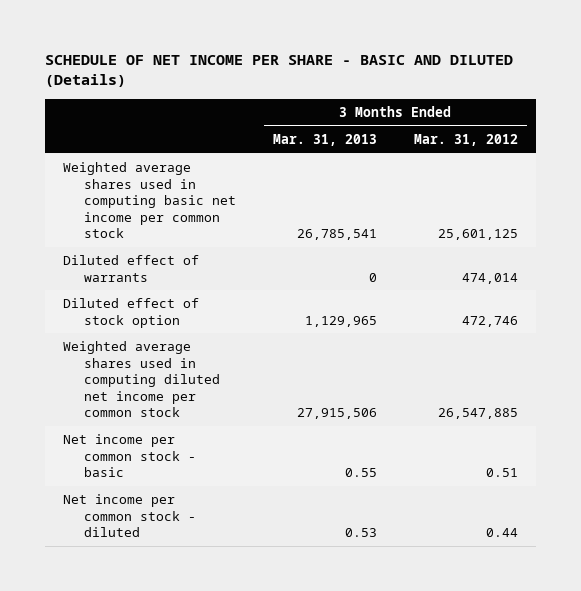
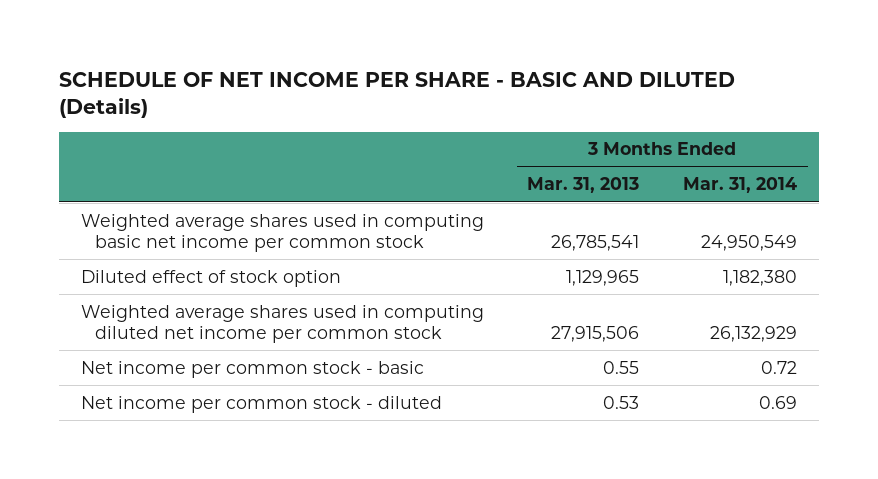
[413,133,518,146] Mar. 31, 2012 -> none
none -> [682,177,797,194] Mar. 31, 2014
[63,255,200,282] Diluted effect of warrants -> none

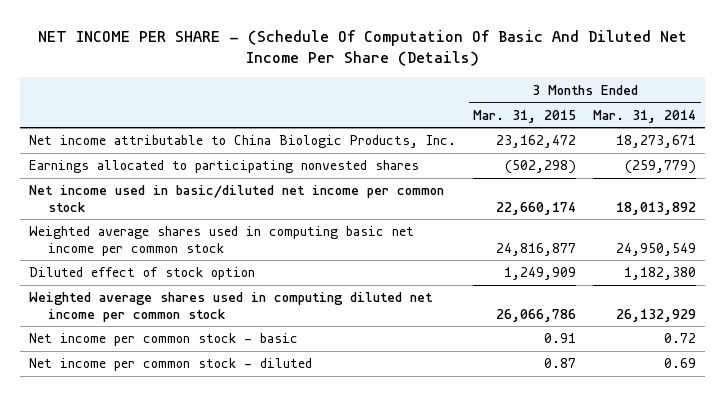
[59,71,736,119] SCHEDULE OF NET INCOME PER SHARE - BASIC AND DILUTED (Details) -> [37,29,687,67] NET INCOME PER SHARE - (Schedule Of Computation Of Basic And Diluted Net Income Per Share (Details)
[527,177,640,194] Mar. 31, 2013 -> none
none -> [473,109,577,123] Mar. 31, 2015
none -> [28,135,456,149] Net income attributable to China Biologic Products, Inc.
none -> [28,160,419,174] Earnings allocated to participating nonvested shares
none -> [28,185,444,212] Net income used in basic/diluted net income per common stock

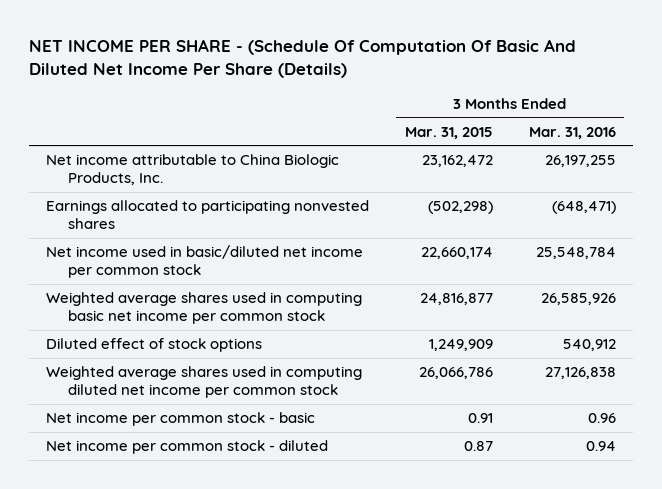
[593,109,697,123] Mar. 31, 2014 -> none
none -> [528,126,616,139] Mar. 31, 2016
[28,267,255,281] Diluted effect of stock option -> [46,338,263,353] Diluted effect of stock options

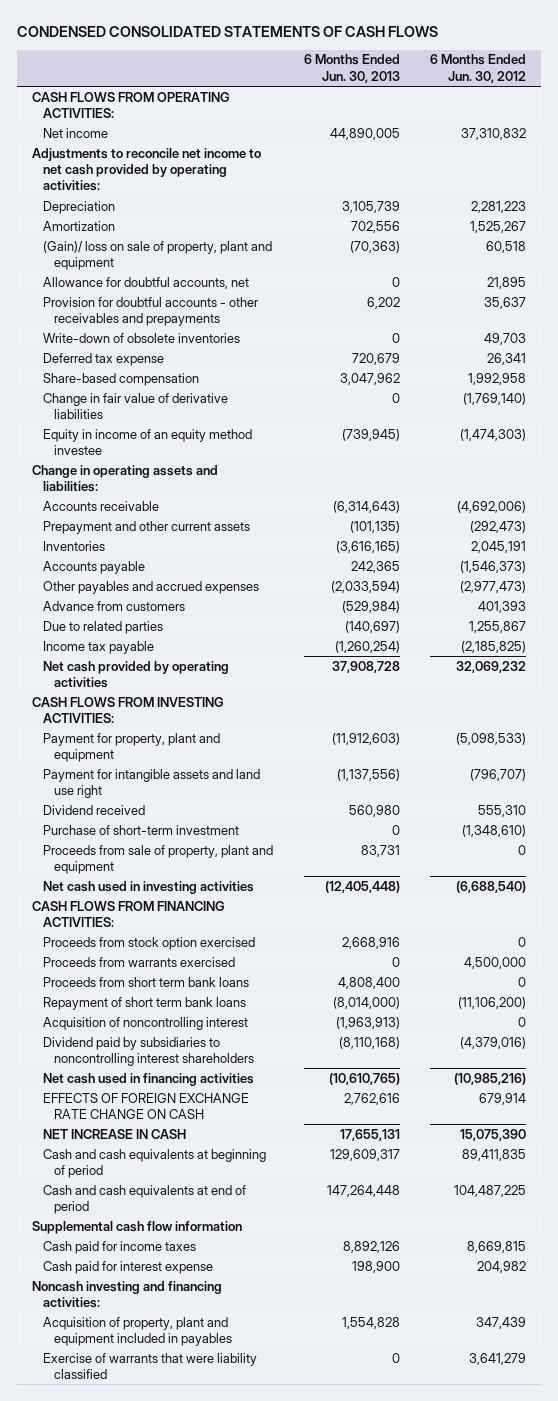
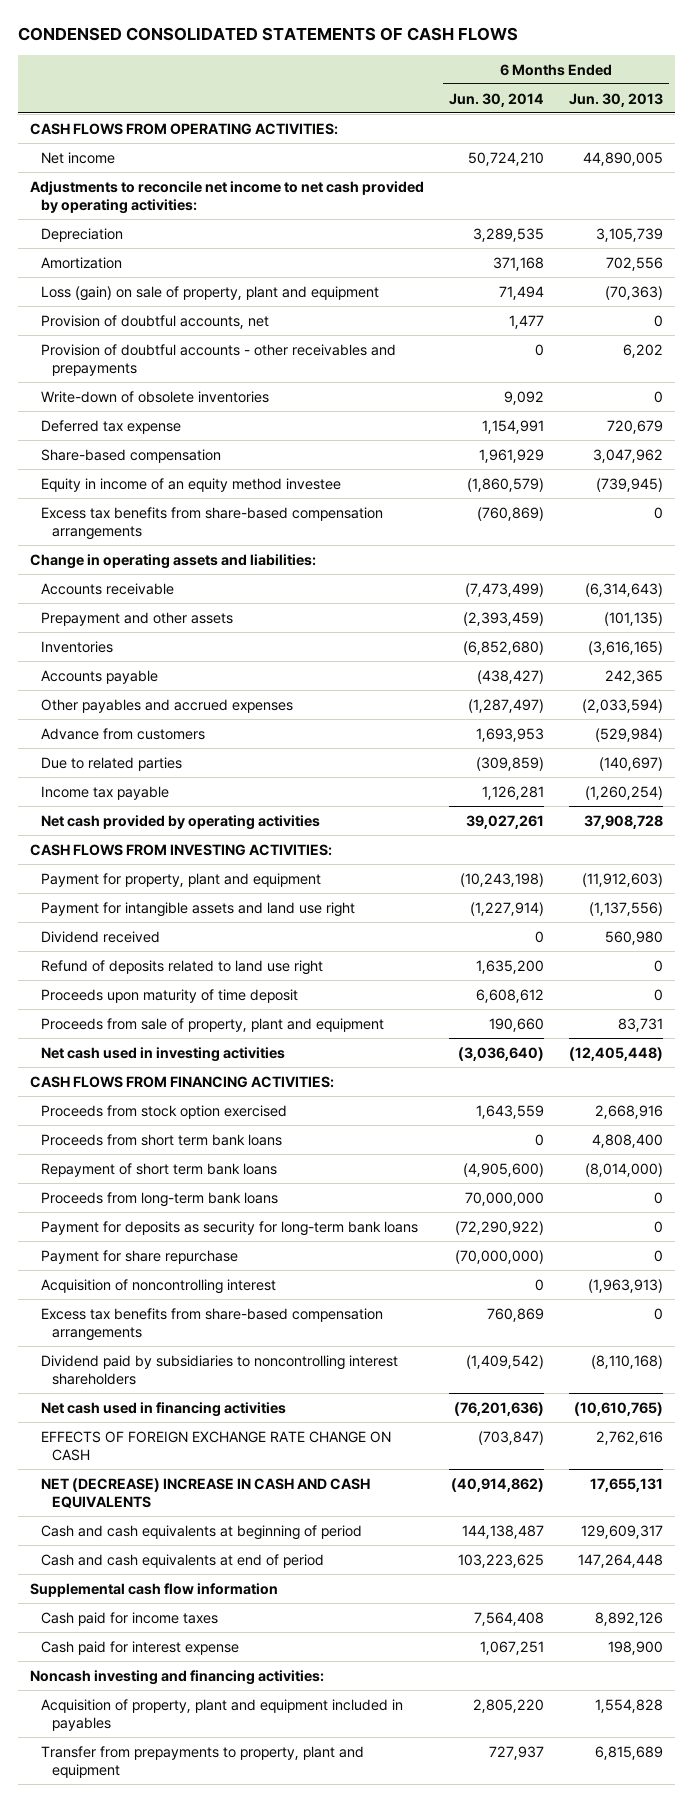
[429,54,526,83] 6 Months Ended Jun. 30, 2012 -> none
none -> [448,92,544,107] Jun. 30, 2014
[43,276,250,289] Allowance for doubtful accounts, net -> none
[43,240,273,271] (Gain)/ loss on sale of property, plant and equipment -> [41,285,380,301] Loss (gain) on sale of property, plant and equipment
none -> [41,314,270,329] Provision of doubtful accounts, net
[43,296,259,327] Provision for doubtful accounts - other receivables and prepayments -> [41,343,397,376] Provision of doubtful accounts - other receivables and prepayments
[43,392,229,420] Change in fair value of derivative liabilities -> none
none -> [41,506,384,540] Excess tax benefits from share-based compensation arrangements
[43,520,251,534] Prepayment and other current assets -> [41,611,234,626] Prepayment and other assets
[43,824,240,835] Purchase of short-term investment -> none
none -> [41,959,324,975] Refund of deposits related to land use right
none -> [41,988,299,1003] Proceeds upon maturity of time deposit
[43,956,236,967] Proceeds from warrants exercised -> none
none -> [41,1191,279,1207] Proceeds from long-term bank loans
none -> [41,1220,419,1236] Payment for deposits as security for long-term bank loans
none -> [41,1249,239,1264] Payment for share repurchase
none -> [41,1307,384,1341] Excess tax benefits from share-based compensation arrangements
[43,1128,187,1139] NET INCREASE IN CASH -> [41,1477,371,1508] NET (DECREASE) INCREASE IN CASH AND CASH EQUIVALENTS
[43,1352,258,1380] Exercise of warrants that were liability classified -> none
none -> [41,1745,365,1778] Transfer from prepayments to property, plant and equipment

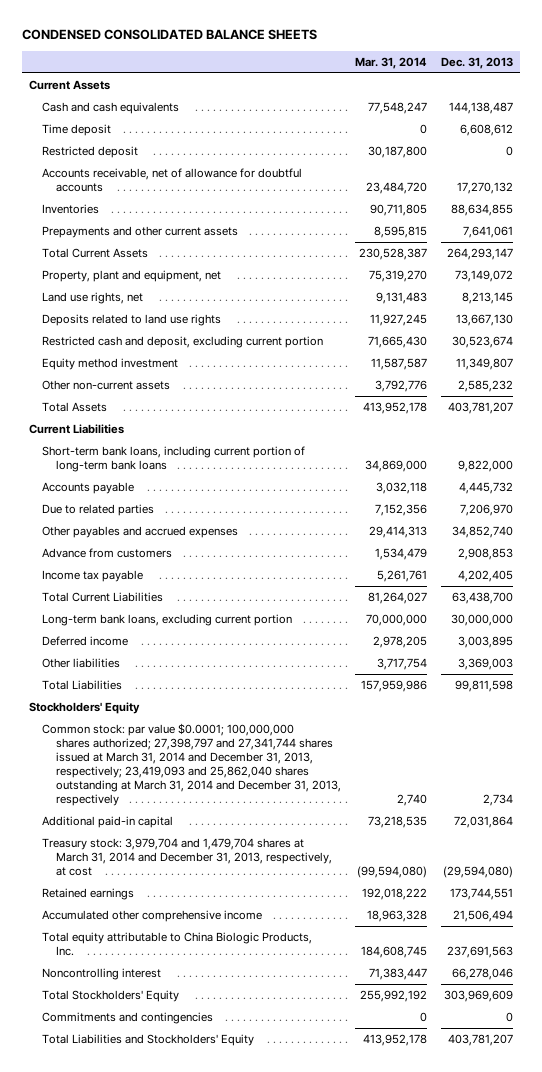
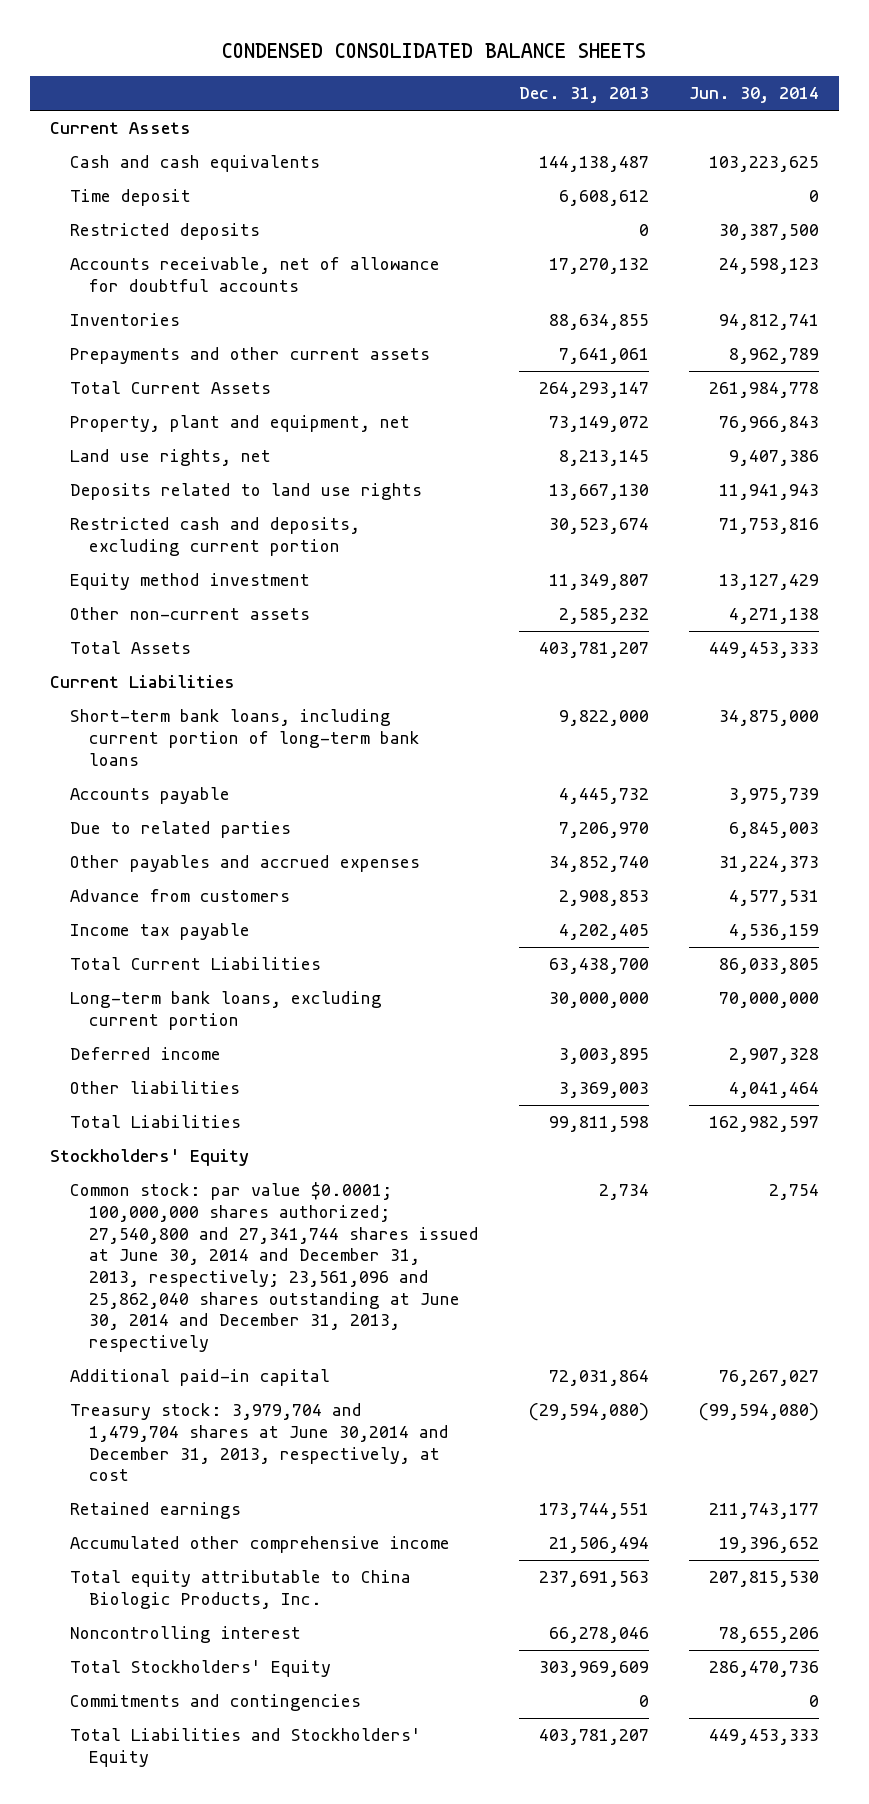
[354,56,427,69] Mar. 31, 2014 -> none
none -> [688,86,819,103] Jun. 30, 2014
[42,145,139,158] Restricted deposit -> [69,223,260,241] Restricted deposits
[42,335,324,348] Restricted cash and deposit, excluding current portion -> [69,517,360,557] Restricted cash and deposits, excluding current portion
[42,722,342,807] Common stock: par value $0.0001; 100,000,000 shares authorized; 27,398,797 and 27,341,744 shares issued at March 31, 2014 and December 31, 2013, respectively; 23,419,093 and 25,862,040 shares outstanding at March 31, 2014 and December 31, 2013, respectively -> [69,1182,480,1352] Common stock: par value $0.0001; 100,000,000 shares authorized; 27,540,800 and 27,341,744 shares issued at June 30, 2014 and December 31, 2013, respectively; 23,561,096 and 25,862,040 shares outstanding at June 30, 2014 and December 31, 2013, respectively
[42,837,333,877] Treasury stock: 3,979,704 and 1,479,704 shares at March 31, 2014 and December 31, 2013, respectively, at cost -> [69,1403,450,1482] Treasury stock: 3,979,704 and 1,479,704 shares at June 30,2014 and December 31, 2013, respectively, at cost

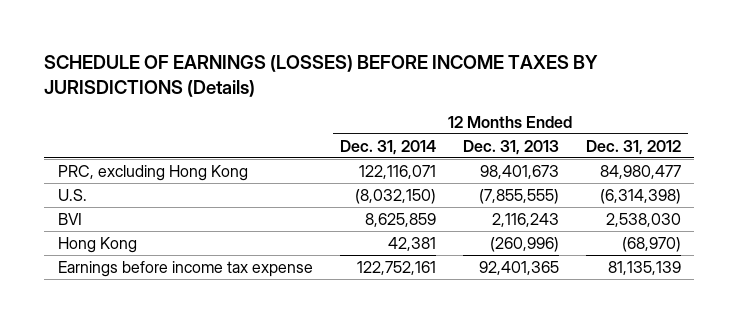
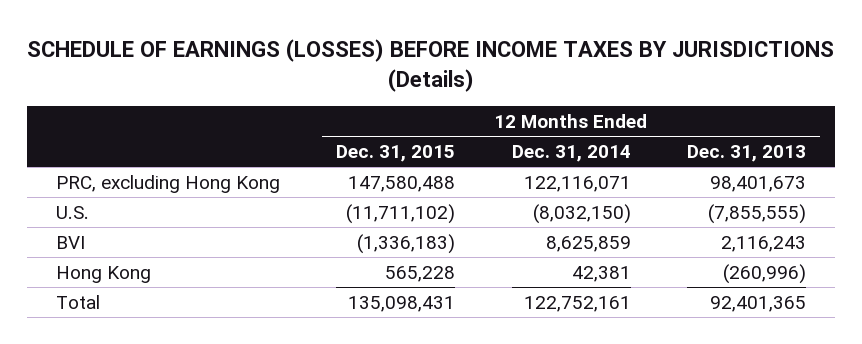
[585,139,681,155] Dec. 31, 2012 -> none
none -> [336,144,456,162] Dec. 31, 2015
[57,260,313,277] Earnings before income tax expense -> [55,294,100,309] Total

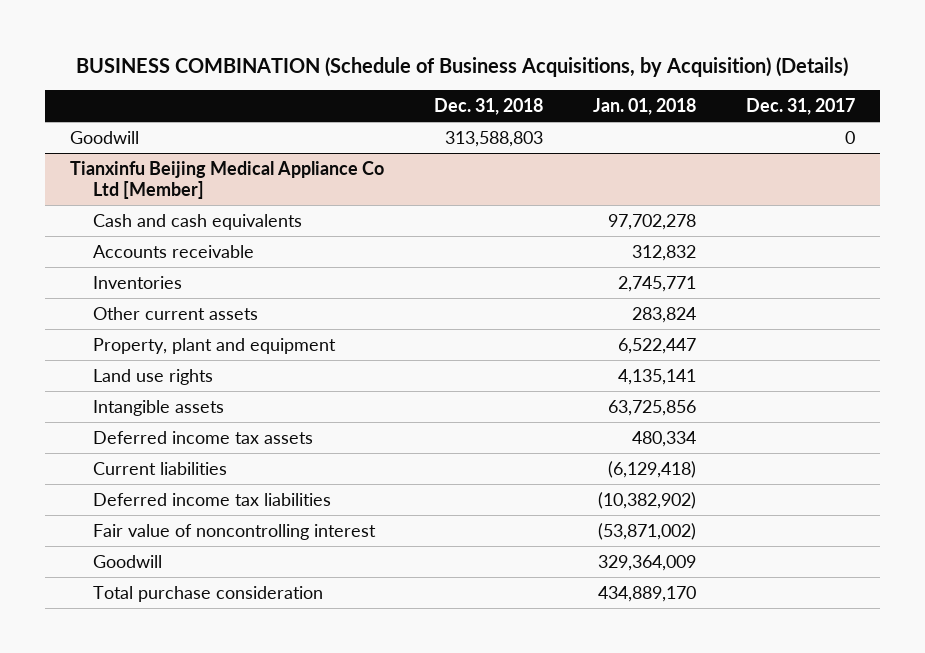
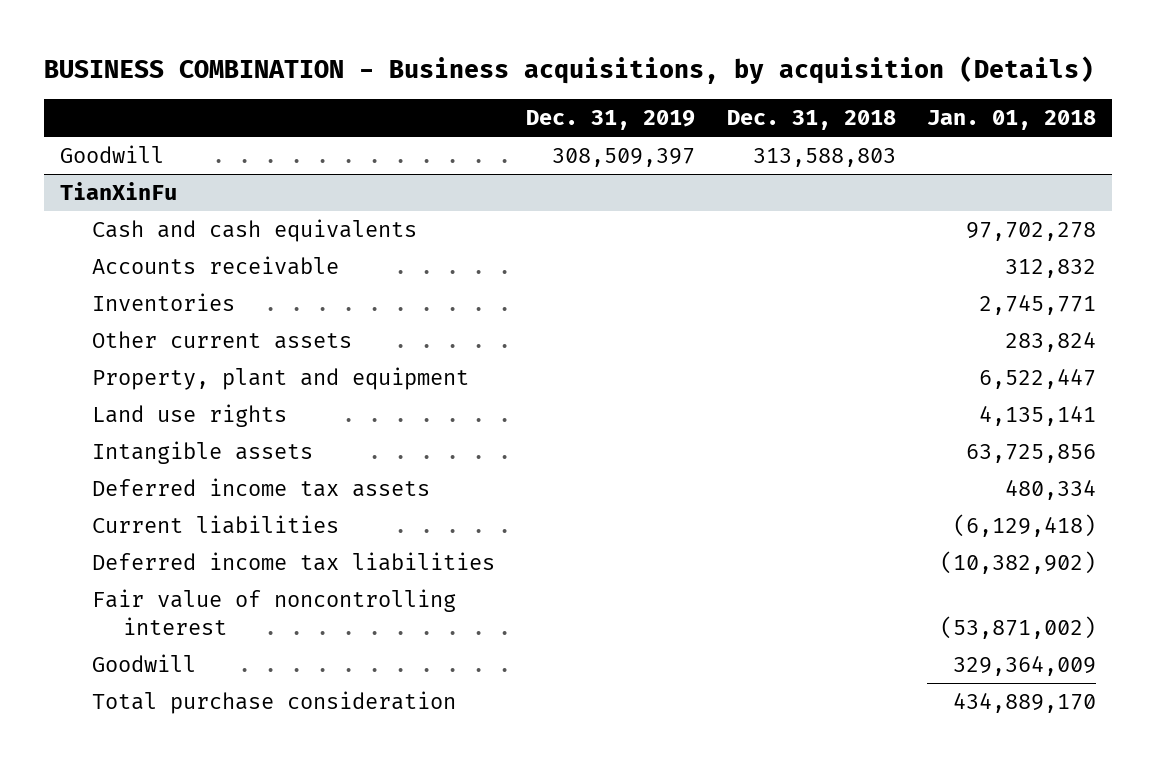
[76,56,849,77] BUSINESS COMBINATION (Schedule of Business Acquisitions, by Acquisition) (Details) -> [44,55,1095,84] BUSINESS COMBINATION - Business acquisitions, by acquisition (Details)
[745,97,855,115] Dec. 31, 2017 -> none
none -> [526,110,696,131] Dec. 31, 2019
[70,160,385,200] Tianxinfu Beijing Medical Appliance Co Ltd [Member] -> [60,182,178,201] TianXinFu

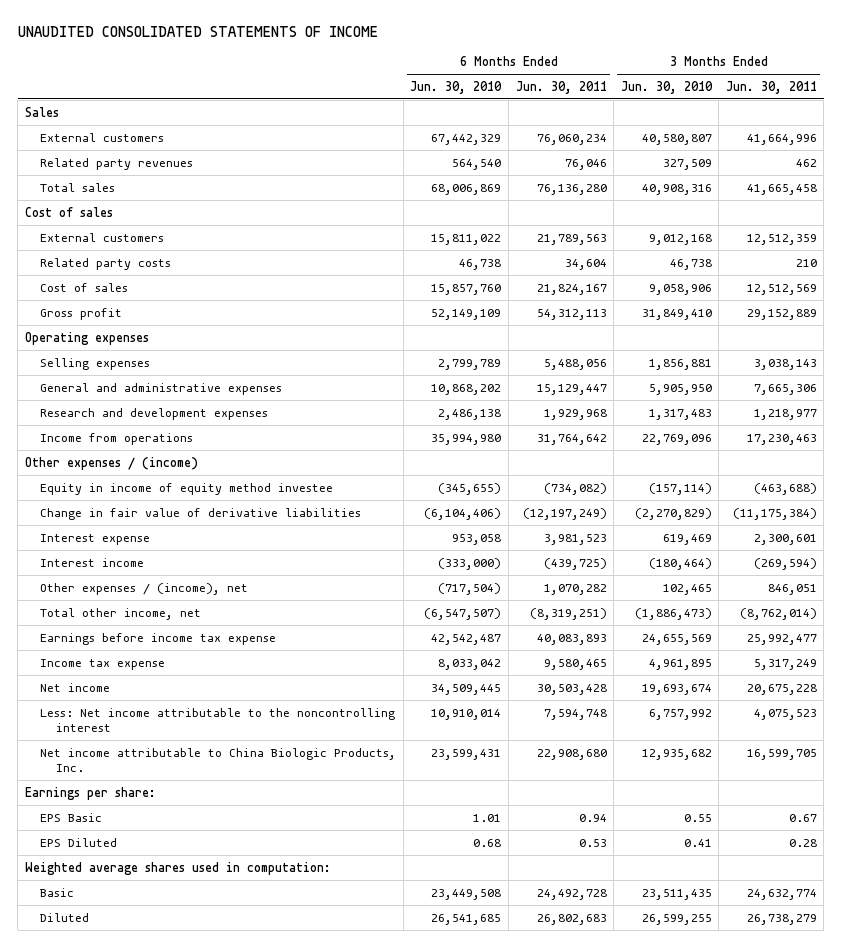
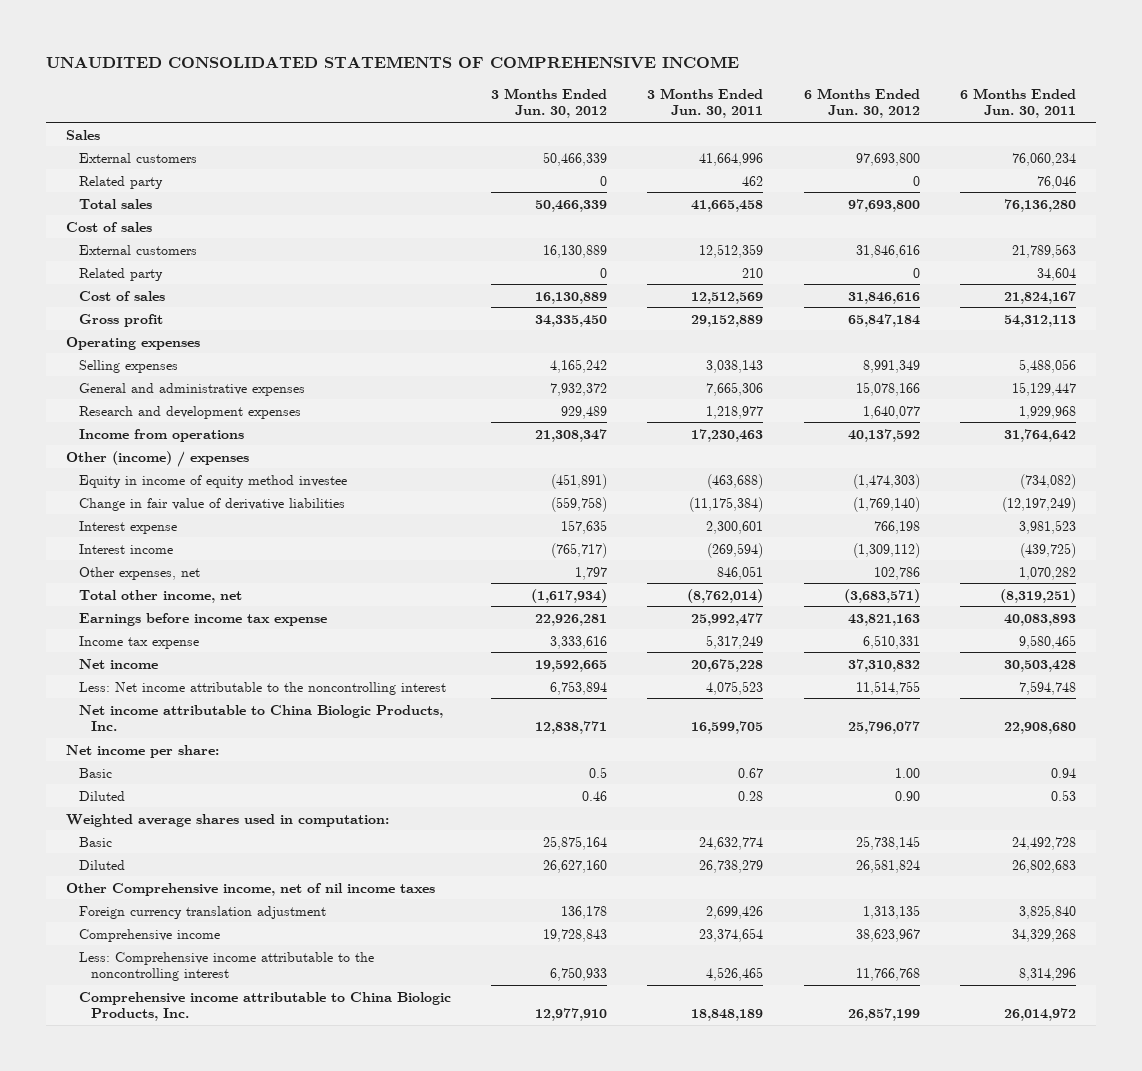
[17,26,378,38] UNAUDITED CONSOLIDATED STATEMENTS OF INCOME -> [46,56,740,70] UNAUDITED CONSOLIDATED STATEMENTS OF COMPREHENSIVE INCOME
[410,80,503,94] Jun. 30, 2010 -> none
[620,80,713,94] Jun. 30, 2010 -> none
none -> [491,87,608,119] 3 Months Ended Jun. 30, 2012
none -> [803,87,920,119] 6 Months Ended Jun. 30, 2012
[40,157,194,170] Related party revenues -> [78,175,163,189] Related party
[40,257,172,270] Related party costs -> [78,267,163,281] Related party
[24,456,198,470] Other expenses / (income) -> [66,450,250,467] Other (income) / expenses
[40,582,249,595] Other expenses / (income), net -> [78,566,200,580] Other expenses, net
[24,786,156,800] Earnings per share: -> [66,744,220,758] Net income per share:
[40,812,103,822] EPS Basic -> [78,767,112,778] Basic
[40,837,118,847] EPS Diluted -> [78,790,125,801] Diluted
none -> [66,882,436,896] Other Comprehensive income, net of nil income taxes
none -> [78,905,326,919] Foreign currency translation adjustment
none -> [78,928,220,942] Comprehensive income
none -> [78,951,374,982] Less: Comprehensive income attributable to the noncontrolling interest
none -> [78,991,451,1022] Comprehensive income attributable to China Biologic Products, Inc.

